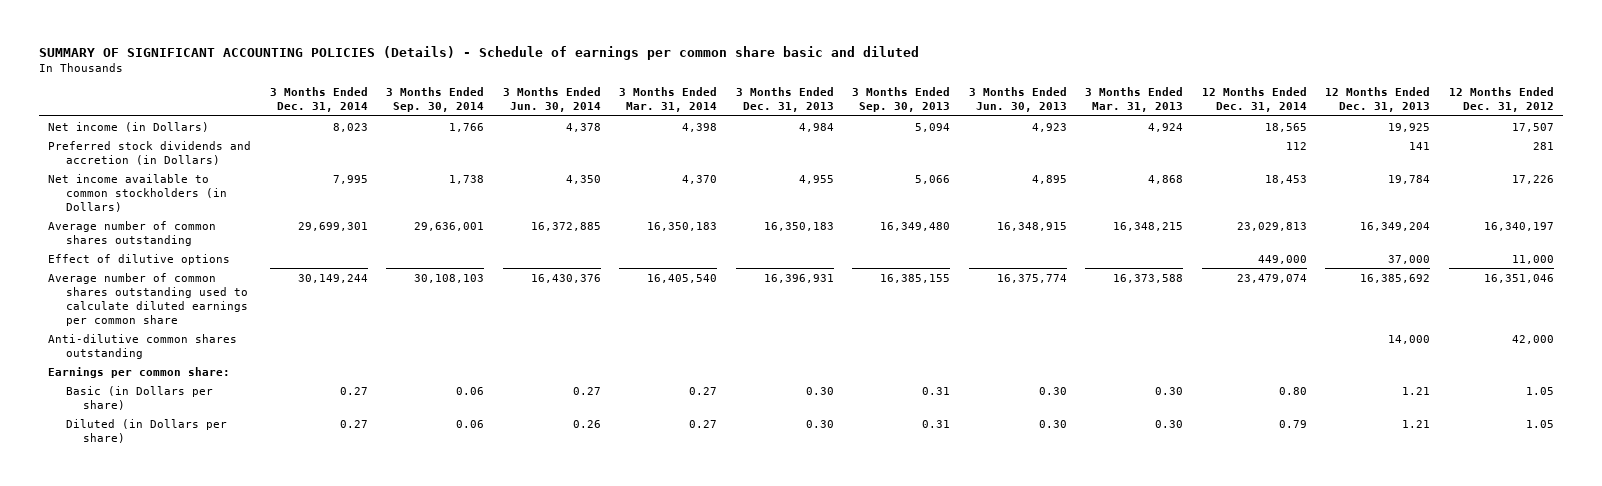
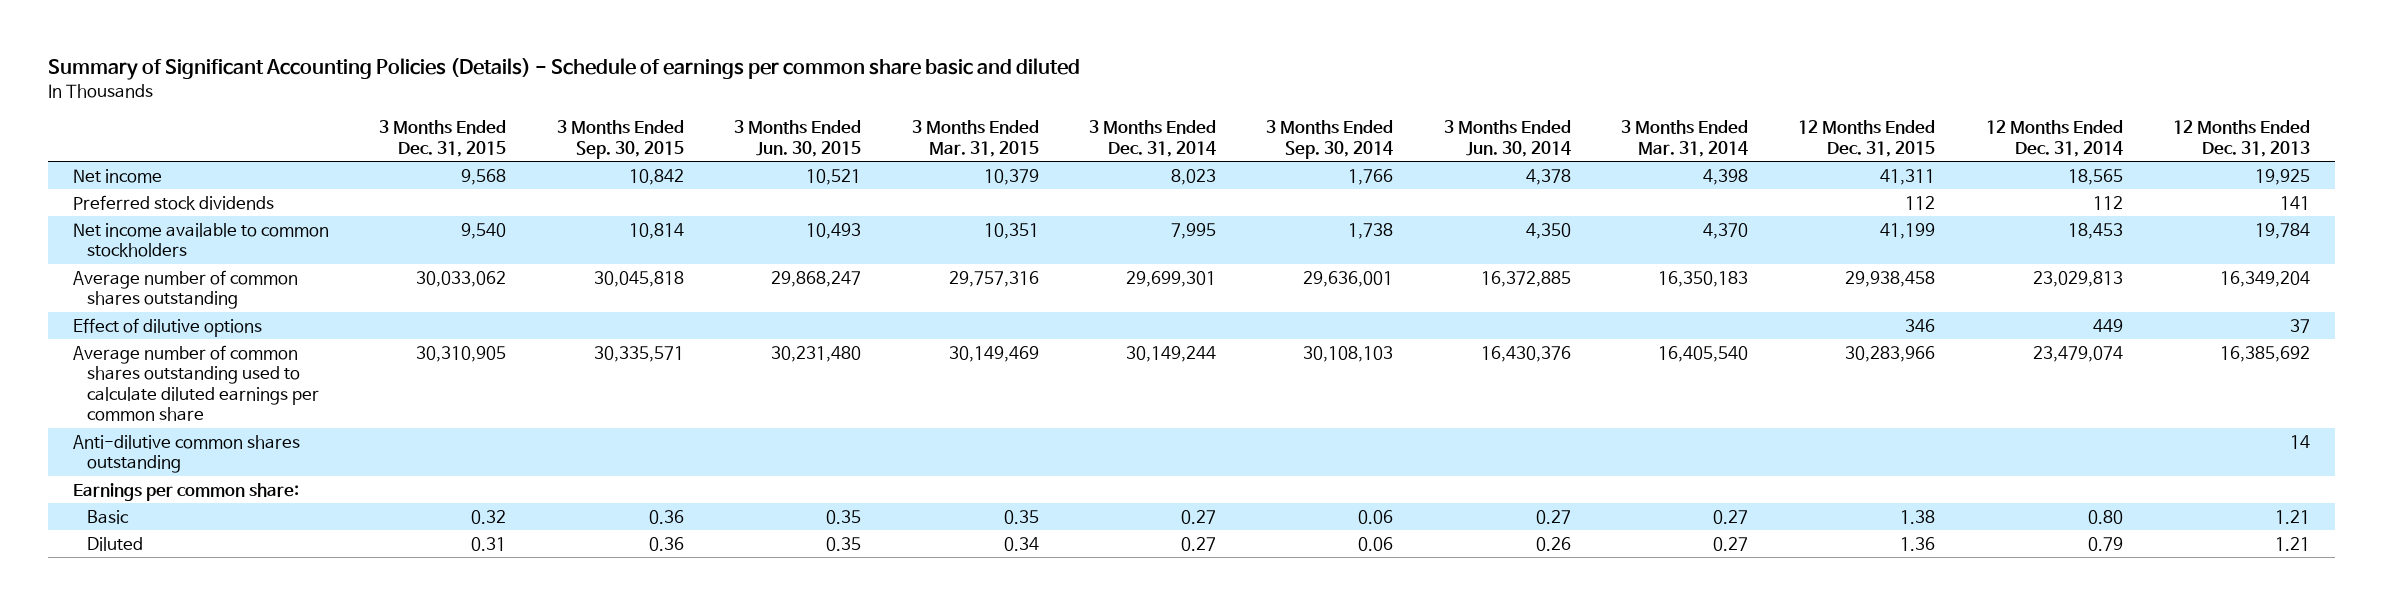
[39,45,920,60] SUMMARY OF SIGNIFICANT ACCOUNTING POLICIES (Details) - Schedule of earnings per common share basic and diluted -> [47,57,1080,80] Summary of Significant Accounting Policies (Details) - Schedule of earnings per common share basic and diluted
[735,87,834,113] 3 Months Ended Dec. 31, 2013 -> none
[852,87,951,113] 3 Months Ended Sep. 30, 2013 -> none
[968,87,1067,113] 3 Months Ended Jun. 30, 2013 -> none
[1085,87,1184,113] 3 Months Ended Mar. 31, 2013 -> none
[1448,87,1554,113] 12 Months Ended Dec. 31, 2012 -> none
none -> [379,120,507,157] 3 Months Ended Dec. 31, 2015
none -> [556,120,684,159] 3 Months Ended Sep. 30, 2015
none -> [734,120,862,157] 3 Months Ended Jun. 30, 2015
none -> [911,120,1039,157] 3 Months Ended Mar. 31, 2015
none -> [1798,120,1936,157] 12 Months Ended Dec. 31, 2015
[48,121,210,132] Net income (in Dollars) -> [73,168,163,183] Net income
[48,140,252,165] Preferred stock dividends and accretion (in Dollars) -> [73,194,275,210] Preferred stock dividends
[48,173,227,212] Net income available to common stockholders (in Dollars) -> [73,222,330,258] Net income available to common stockholders
[1257,254,1307,264] 449,000 -> [2092,318,2123,332] 449
[1388,254,1431,264] 37,000 -> [2290,318,2311,333] 37
[1388,334,1431,344] 14,000 -> [2290,434,2311,449] 14
[65,385,213,410] Basic (in Dollars per share) -> [86,509,129,524] Basic
[65,418,227,443] Diluted (in Dollars per share) -> [86,536,143,551] Diluted

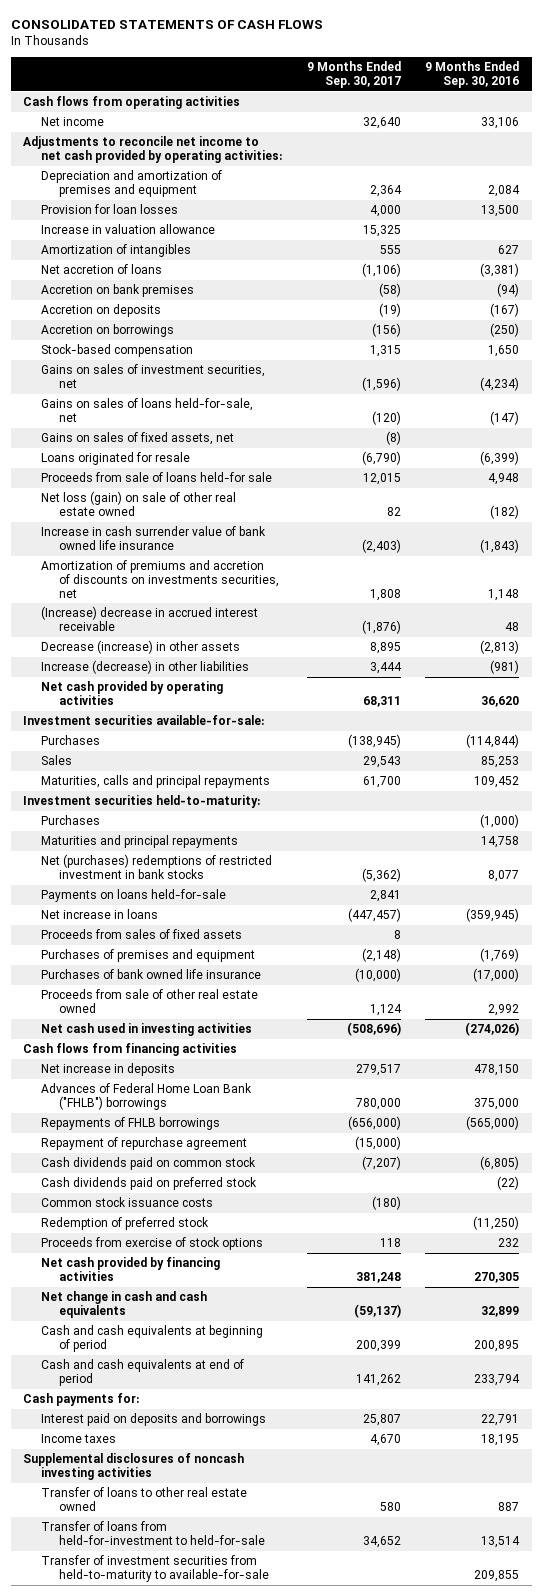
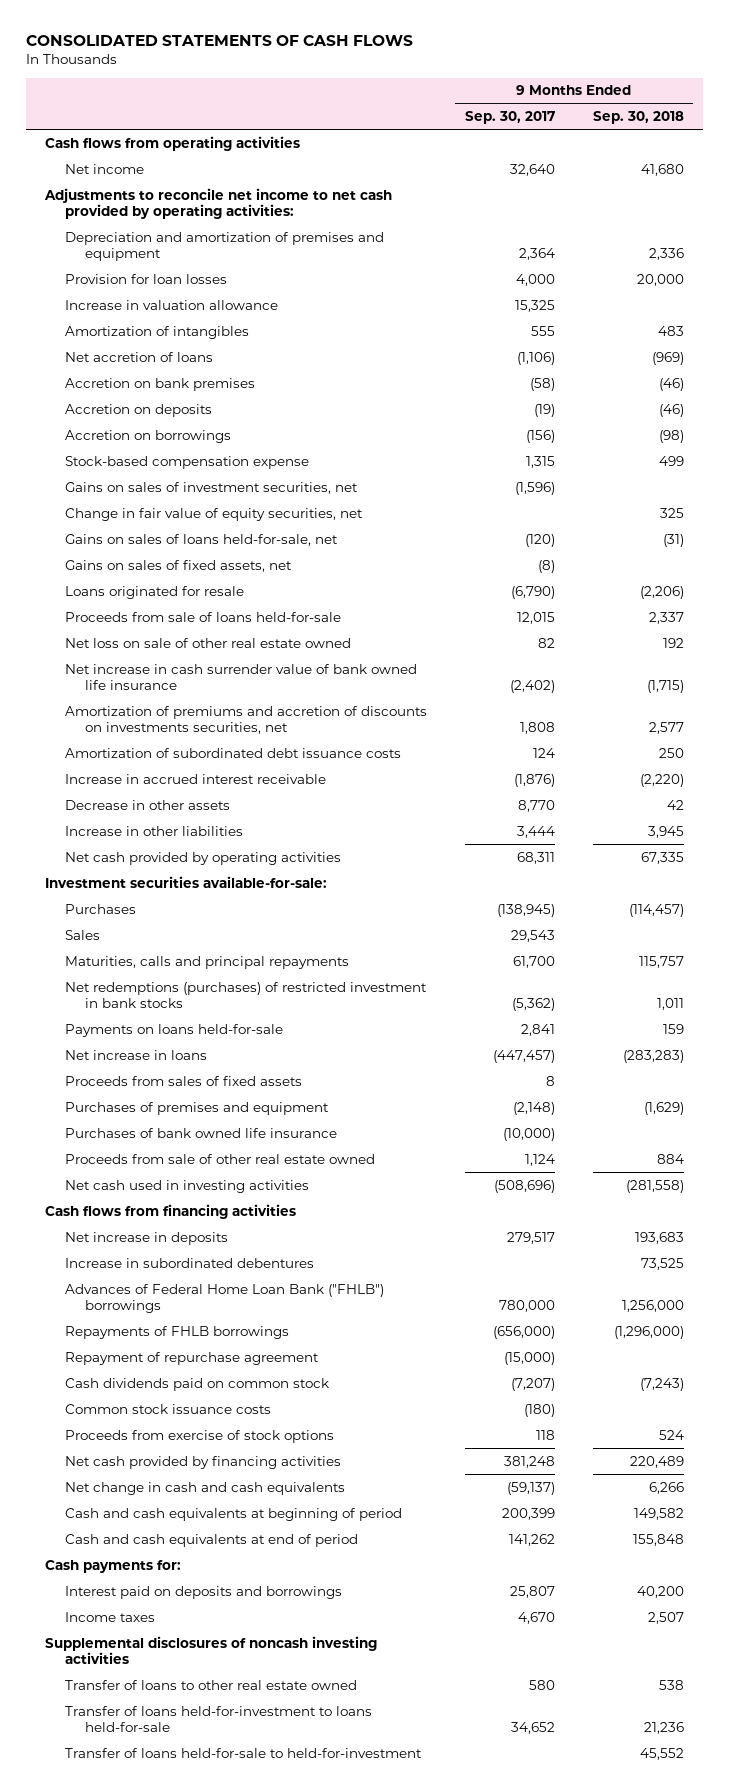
[425,61,520,89] 9 Months Ended Sep. 30, 2016 -> none
none -> [592,111,684,125] Sep. 30, 2018
[41,344,194,358] Stock-based compensation -> [64,455,309,469] Stock-based compensation expense
none -> [64,507,363,521] Change in fair value of equity securities, net
[41,472,273,483] Proceeds from sale of loans held-for sale -> [64,611,341,622] Proceeds from sale of loans held-for-sale
[41,491,237,516] Net loss (gain) on sale of other real estate owned -> [64,637,351,648] Net loss on sale of other real estate owned
[41,526,267,550] Increase in cash surrender value of bank owned life insurance -> [64,663,417,690] Net increase in cash surrender value of bank owned life insurance
[361,538,401,553] (2,403) -> [509,679,555,693] (2,402)
none -> [64,747,401,758] Amortization of subordinated debt issuance costs
[41,606,259,631] (Increase) decrease in accrued interest receivable -> [64,773,326,784] Increase in accrued interest receivable
[41,640,241,655] Decrease (increase) in other assets -> [64,799,230,810] Decrease in other assets
[369,642,401,655] 8,895 -> [517,799,555,812] 8,770
[41,660,250,675] Increase (decrease) in other liabilities -> [64,825,243,836] Increase in other liabilities
[23,795,261,809] Investment securities held-to-maturity: -> none
[41,815,101,826] Purchases -> none
[41,835,239,849] Maturities and principal repayments -> none
[41,854,273,879] Net (purchases) redemptions of restricted investment in bank stocks -> [64,981,427,1008] Net redemptions (purchases) of restricted investment in bank stocks
none -> [64,1257,314,1268] Increase in subordinated debentures
[41,1177,258,1191] Cash dividends paid on preferred stock -> none
[41,1217,210,1231] Redemption of preferred stock -> none
[41,1521,266,1545] Transfer of loans from held-for-investment to held-for-sale -> [64,1705,372,1732] Transfer of loans held-for-investment to loans held-for-sale
[41,1555,270,1582] Transfer of investment securities from held-to-maturity to available-for-sale -> [64,1747,422,1758] Transfer of loans held-for-sale to held-for-investment

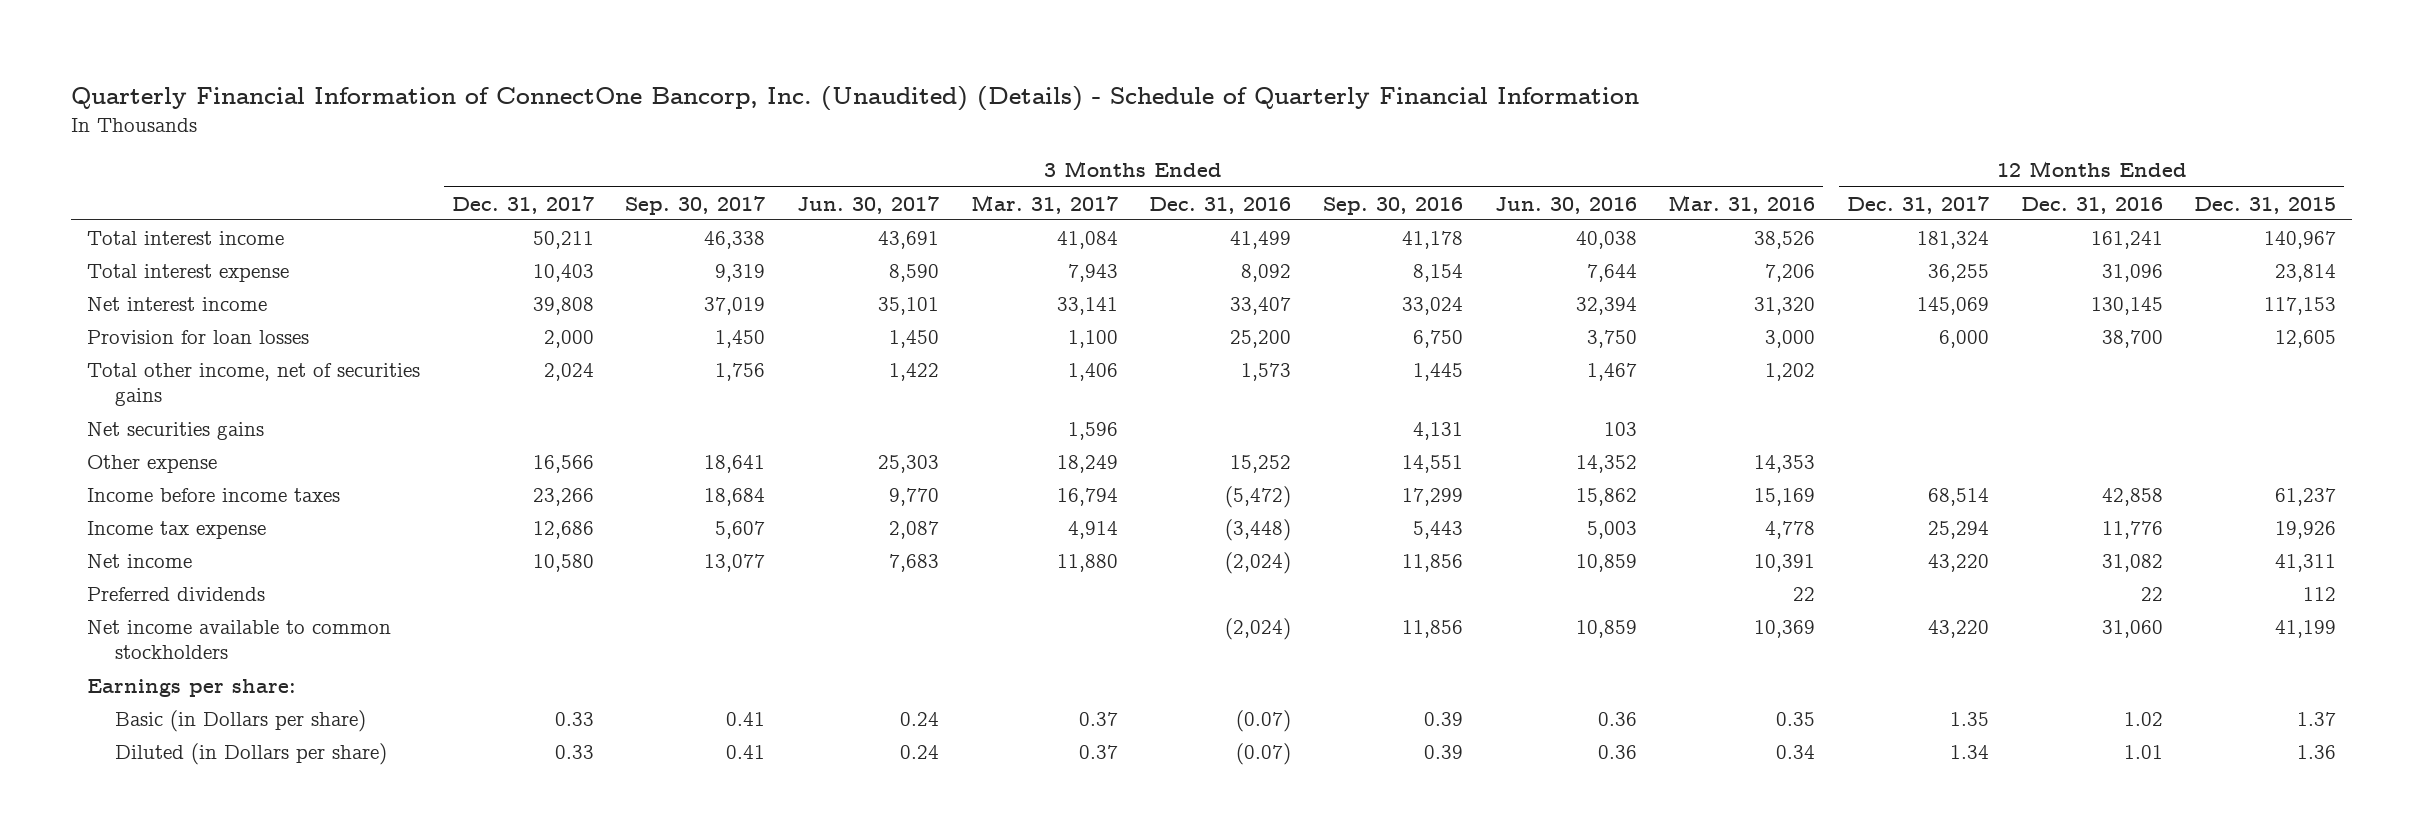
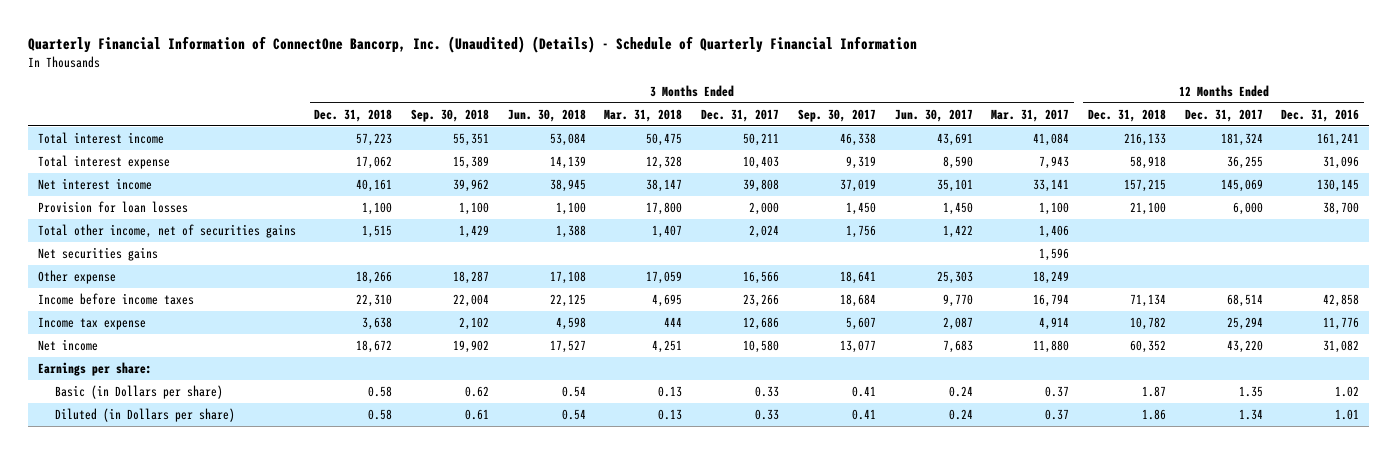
[1149,196,1292,214] Dec. 31, 2016 -> none
[1322,196,1463,215] Sep. 30, 2016 -> none
[1494,196,1637,214] Jun. 30, 2016 -> none
[1668,194,1816,214] Mar. 31, 2016 -> none
[2194,196,2337,214] Dec. 31, 2015 -> none
none -> [314,108,393,122] Dec. 31, 2018
none -> [411,108,490,122] Sep. 30, 2018
none -> [507,108,586,122] Jun. 30, 2018
none -> [604,108,683,122] Mar. 31, 2018
none -> [1087,108,1166,122] Dec. 31, 2018
[86,586,265,601] Preferred dividends -> none
[86,619,391,660] Net income available to common stockholders -> none

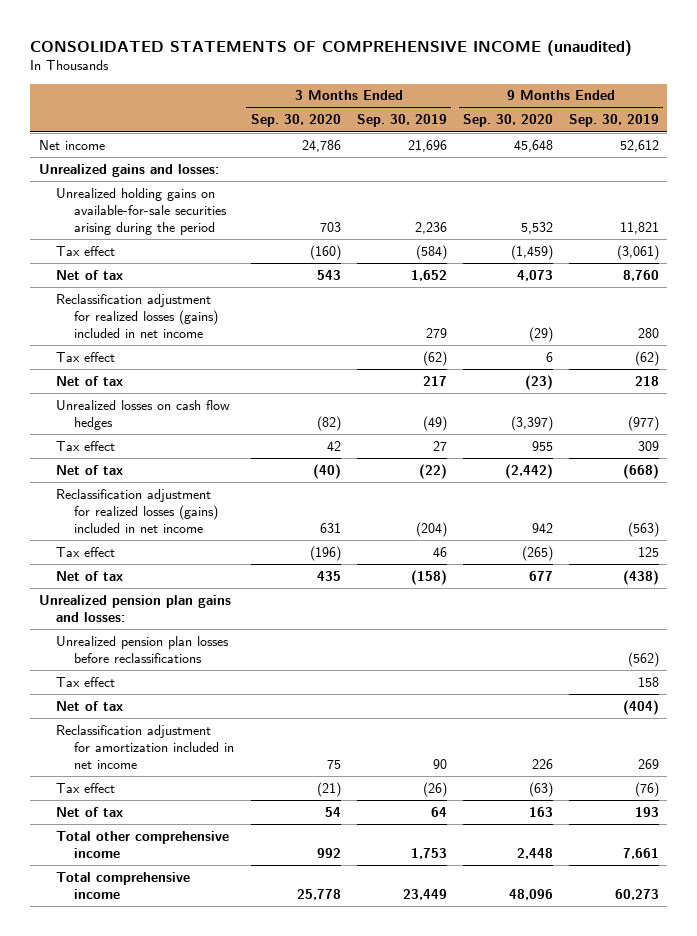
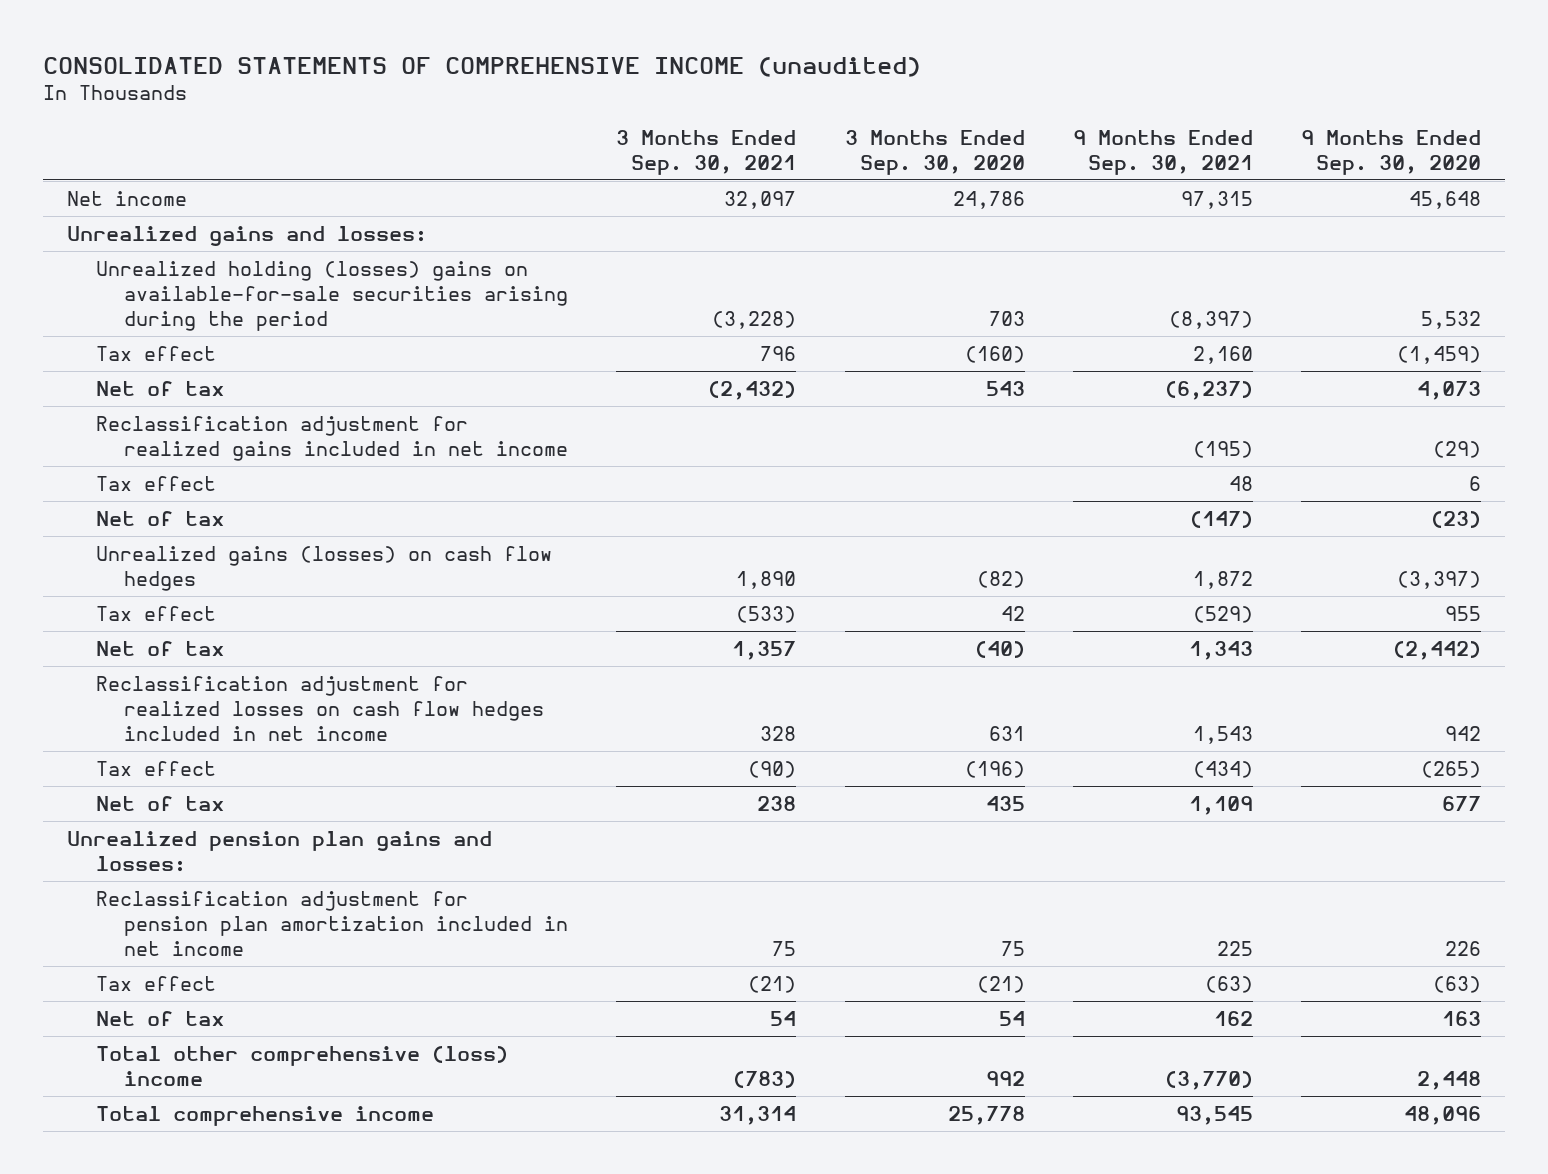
[356,114,447,128] Sep. 30, 2019 -> none
[568,114,659,128] Sep. 30, 2019 -> none
none -> [616,129,797,175] 3 Months Ended Sep. 30, 2021
none -> [1072,129,1253,175] 9 Months Ended Sep. 30, 2021
[56,187,228,235] Unrealized holding gains on available-for-sale securities arising during the period -> [95,260,569,331] Unrealized holding (losses) gains on available-for-sale securities arising during the period
[56,293,219,338] Reclassification adjustment for realized losses (gains) included in net income -> [95,415,569,461] Reclassification adjustment for realized gains included in net income
[56,399,231,430] Unrealized losses on cash flow hedges -> [95,545,552,591] Unrealized gains (losses) on cash flow hedges
[56,488,219,533] Reclassification adjustment for realized losses (gains) included in net income -> [95,675,545,741] Reclassification adjustment for realized losses on cash flow hedges included in net income
[56,635,230,663] Unrealized pension plan losses before reclassifications -> none
[56,676,116,687] Tax effect -> none
[56,700,124,711] Net of tax -> none
[56,724,235,769] Reclassification adjustment for amortization included in net income -> [95,890,569,956] Reclassification adjustment for pension plan amortization included in net income
[56,830,230,858] Total other comprehensive income -> [95,1045,508,1086] Total other comprehensive (loss) income

